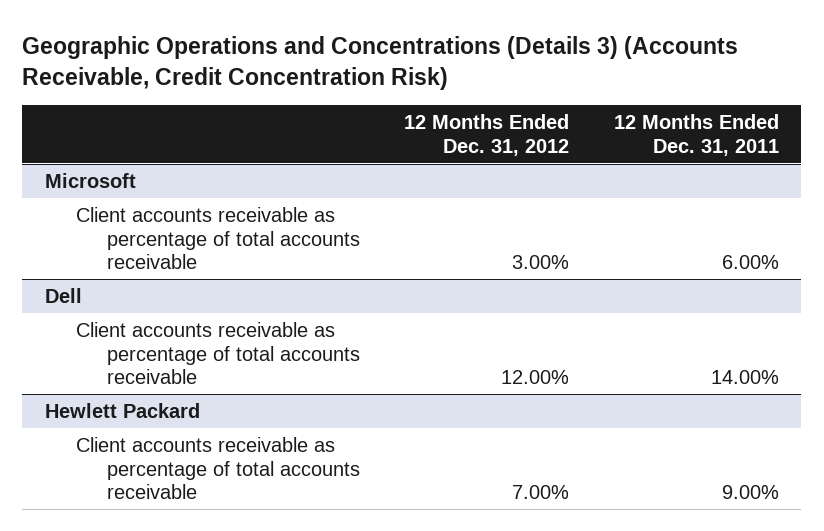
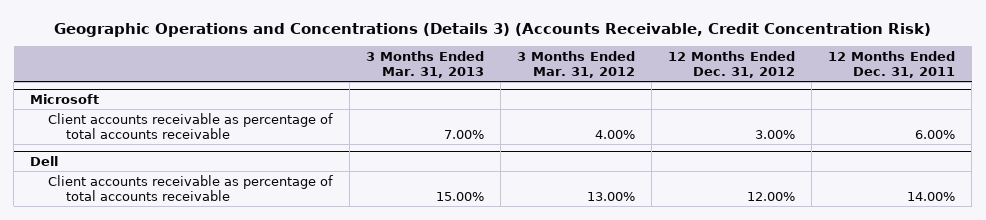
none -> [366,50,485,79] 3 Months Ended Mar. 31, 2013
none -> [517,50,636,79] 3 Months Ended Mar. 31, 2012
[44,402,200,418] Hewlett Packard -> none
[75,436,360,500] Client accounts receivable as percentage of total accounts receivable -> none

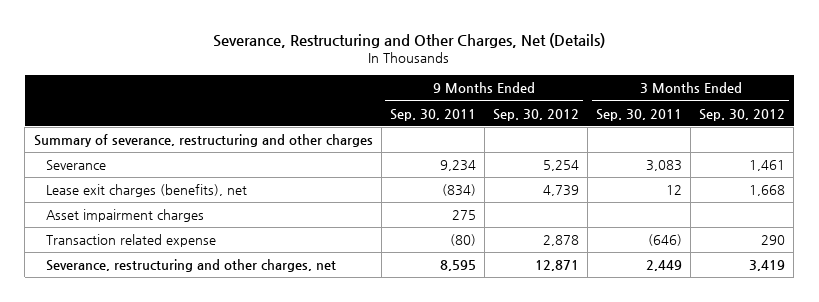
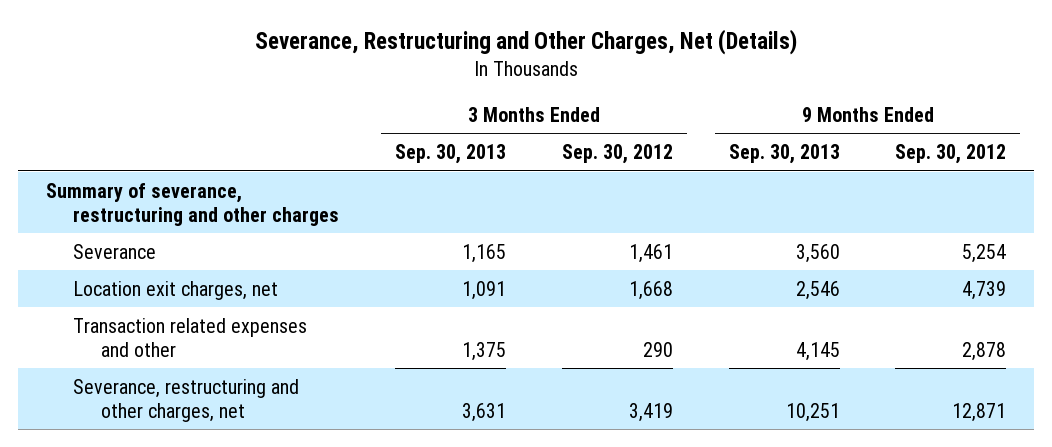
[389,108,476,121] Sep. 30, 2011 -> none
[596,108,683,121] Sep. 30, 2011 -> none
none -> [395,144,507,165] Sep. 30, 2013
none -> [728,144,840,165] Sep. 30, 2013
[46,209,205,223] Asset impairment charges -> none
[46,184,248,198] Lease exit charges (benefits), net -> [73,280,279,300] Location exit charges, net
[46,234,217,248] Transaction related expense -> [73,317,308,357] Transaction related expenses and other

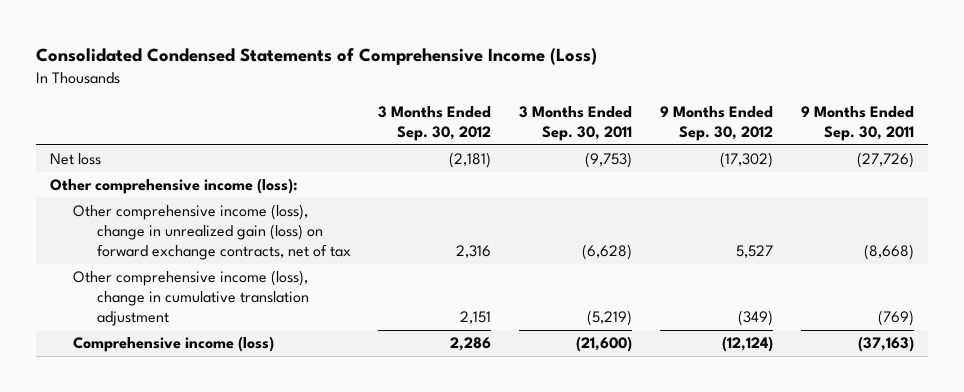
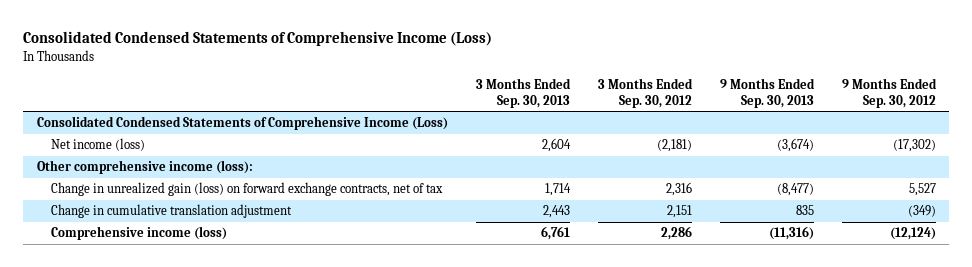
[519,106,633,142] 3 Months Ended Sep. 30, 2011 -> none
[801,106,915,142] 9 Months Ended Sep. 30, 2011 -> none
none -> [475,77,571,108] 3 Months Ended Sep. 30, 2013
none -> [719,77,815,108] 9 Months Ended Sep. 30, 2013
none -> [36,116,448,131] Consolidated Condensed Statements of Comprehensive Income (Loss)
[50,153,102,166] Net loss -> [51,138,146,152] Net income (loss)
[73,204,351,261] Other comprehensive income (loss), change in unrealized gain (loss) on forward exchange contracts, net of tax -> [51,182,444,197] Change in unrealized gain (loss) on forward exchange contracts, net of tax
[73,270,309,327] Other comprehensive income (loss), change in cumulative translation adjustment -> [51,204,293,219] Change in cumulative translation adjustment

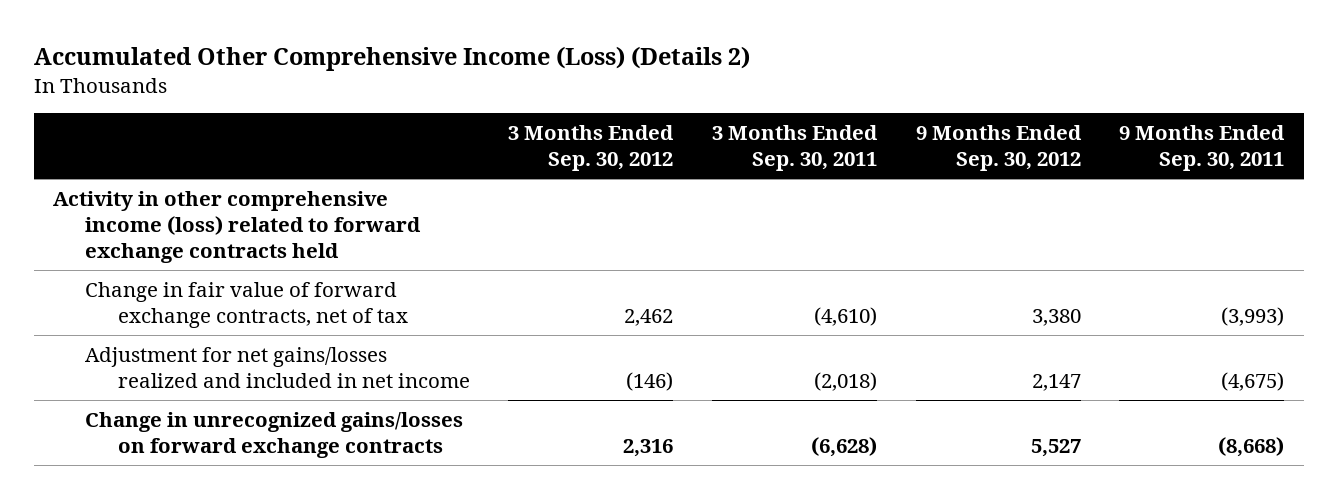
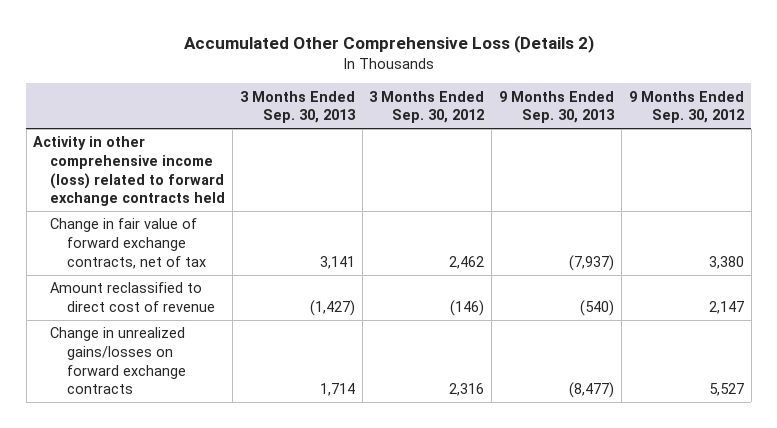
[33,46,750,72] Accumulated Other Comprehensive Income (Loss) (Details 2) -> [183,34,594,53] Accumulated Other Comprehensive Loss (Details 2)
[711,125,878,172] 3 Months Ended Sep. 30, 2011 -> none
[1119,125,1286,172] 9 Months Ended Sep. 30, 2011 -> none
none -> [239,90,356,124] 3 Months Ended Sep. 30, 2013
none -> [499,90,616,124] 9 Months Ended Sep. 30, 2013
[85,346,470,388] Adjustment for net gains/losses realized and included in net income -> [50,282,215,313] Amount reclassified to direct cost of revenue
[85,411,464,458] Change in unrecognized gains/losses on forward exchange contracts -> [50,327,186,395] Change in unrealized gains/losses on forward exchange contracts

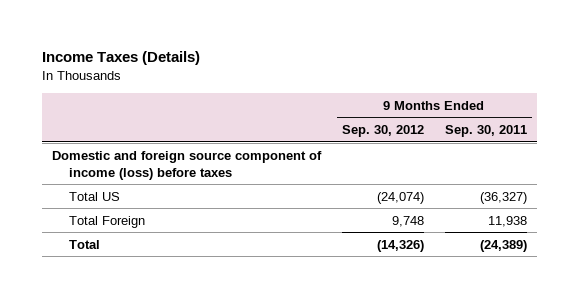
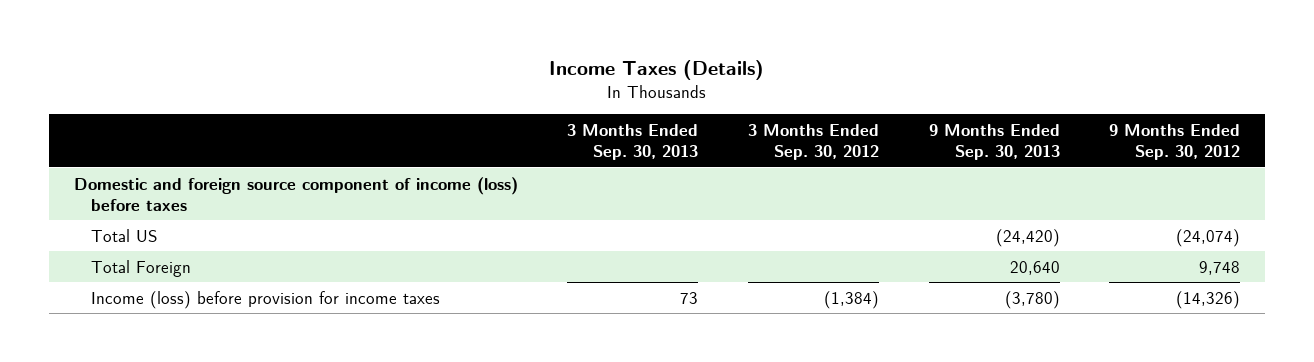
[444,125,527,138] Sep. 30, 2011 -> none
none -> [567,124,699,161] 3 Months Ended Sep. 30, 2013
none -> [748,124,880,161] 3 Months Ended Sep. 30, 2012
none -> [928,124,1060,161] 9 Months Ended Sep. 30, 2013
[68,239,100,249] Total -> [91,290,441,309] Income (loss) before provision for income taxes

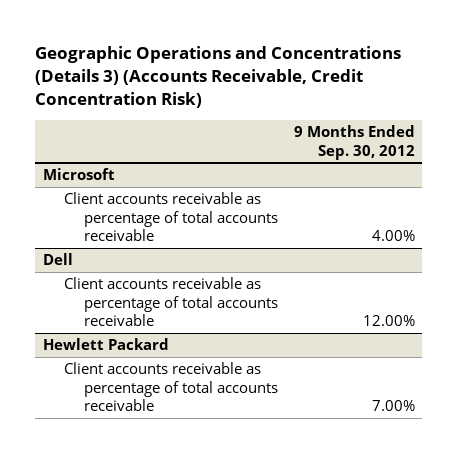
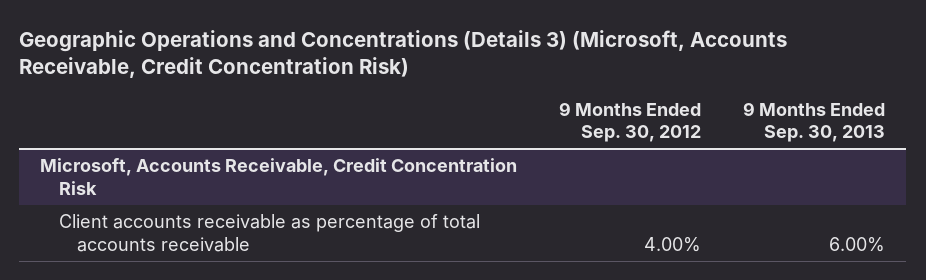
[35,45,402,108] Geographic Operations and Concentrations (Details 3) (Accounts Receivable, Credit Concentration Risk) -> [19,29,788,79] Geographic Operations and Concentrations (Details 3) (Microsoft, Accounts Receivable, Credit Concentration Risk)
none -> [743,101,886,142] 9 Months Ended Sep. 30, 2013
[42,168,115,181] Microsoft -> none
none -> [40,158,518,195] Microsoft, Accounts Receivable, Credit Concentration Risk
[42,253,73,266] Dell -> none
[63,277,279,326] Client accounts receivable as percentage of total accounts receivable -> none
[42,338,169,351] Hewlett Packard -> none
[63,362,279,411] Client accounts receivable as percentage of total accounts receivable -> none

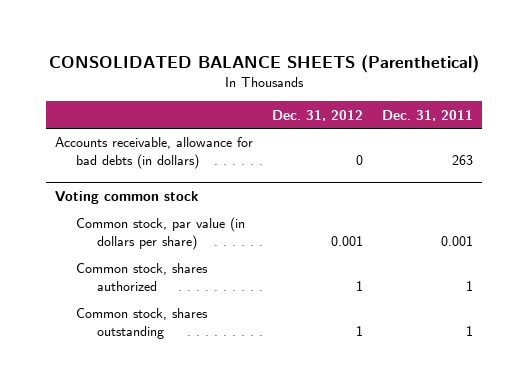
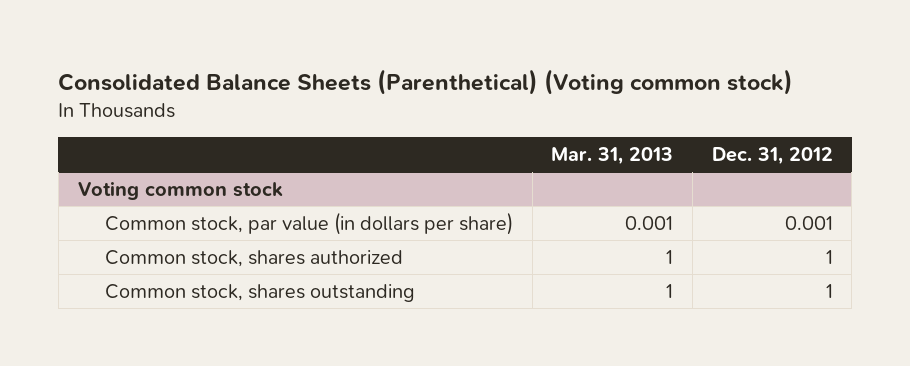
[48,54,479,73] CONSOLIDATED BALANCE SHEETS (Parenthetical) -> [58,68,794,95] Consolidated Balance Sheets (Parenthetical) (Voting common stock)
[381,109,473,121] Dec. 31, 2011 -> none
none -> [551,147,674,166] Mar. 31, 2013
[55,137,254,170] Accounts receivable, allowance for bad debts (in dollars) -> none

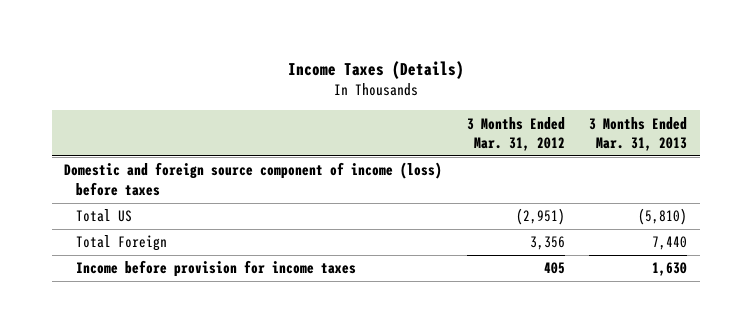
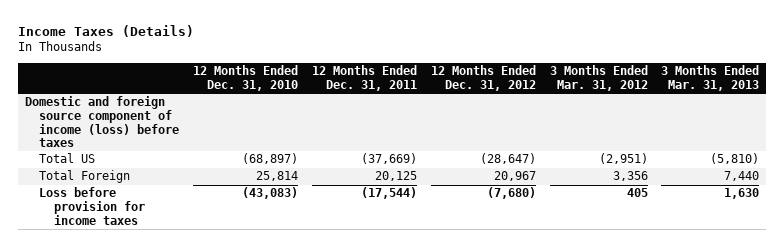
none -> [193,65,299,91] 12 Months Ended Dec. 31, 2010
none -> [311,65,417,91] 12 Months Ended Dec. 31, 2011
none -> [430,65,536,91] 12 Months Ended Dec. 31, 2012
[75,260,356,278] Income before provision for income taxes -> [39,187,145,225] Loss before provision for income taxes

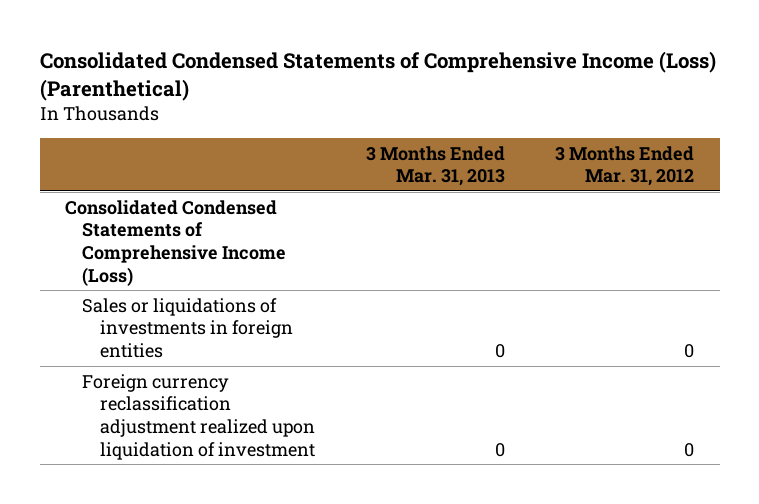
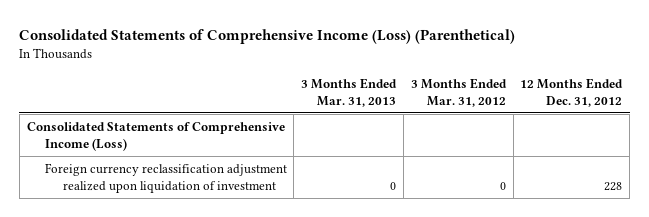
[39,50,716,101] Consolidated Condensed Statements of Comprehensive Income (Loss) (Parenthetical) -> [19,28,516,44] Consolidated Statements of Comprehensive Income (Loss) (Parenthetical)
none -> [520,77,624,107] 12 Months Ended Dec. 31, 2012
[82,297,293,358] Sales or liquidations of investments in foreign entities -> none
[65,199,287,286] Consolidated Condensed Statements of Comprehensive Income (Loss) -> [26,121,285,151] Consolidated Statements of Comprehensive Income (Loss)

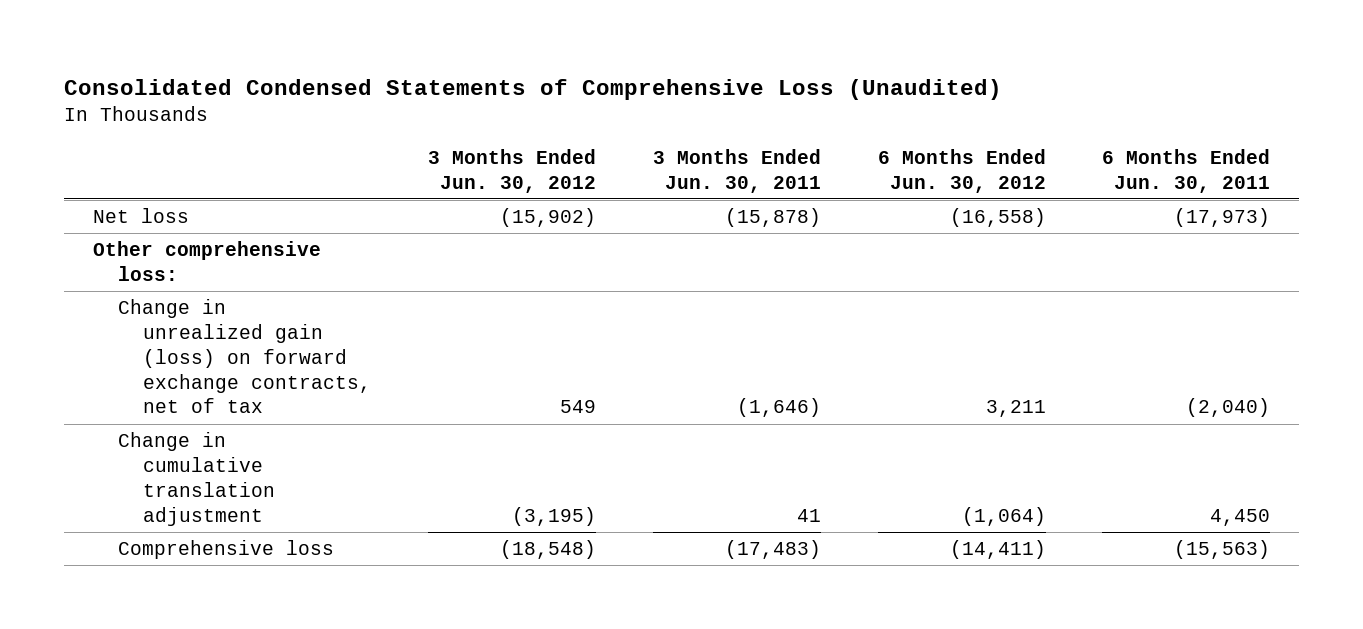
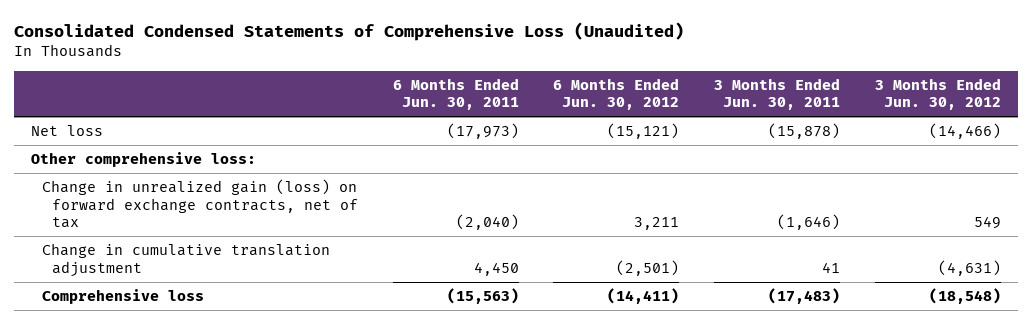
[500,208,597,228] (15,902) -> [928,123,1001,140] (14,466)
[949,208,1046,228] (16,558) -> [607,123,680,140] (15,121)
[512,506,597,526] (3,195) -> [937,259,1001,276] (4,631)
[961,506,1046,526] (1,064) -> [616,259,680,276] (2,501)

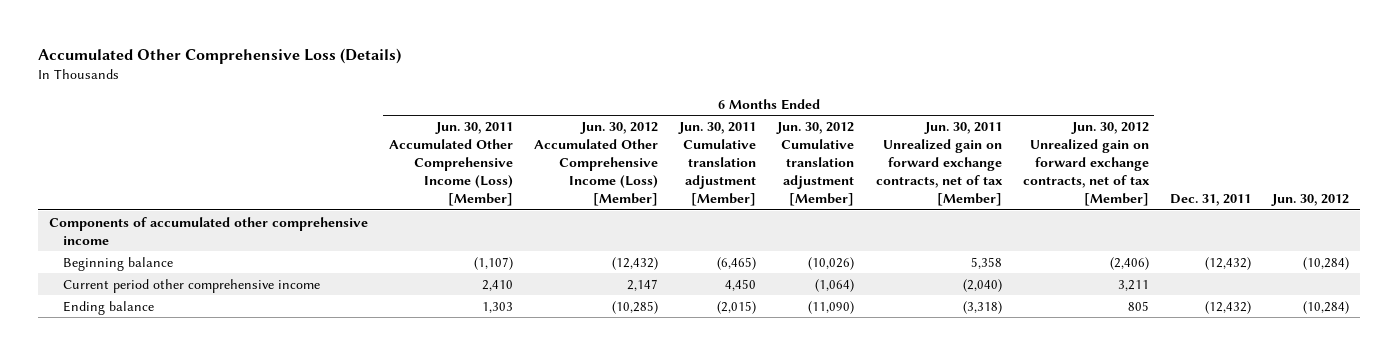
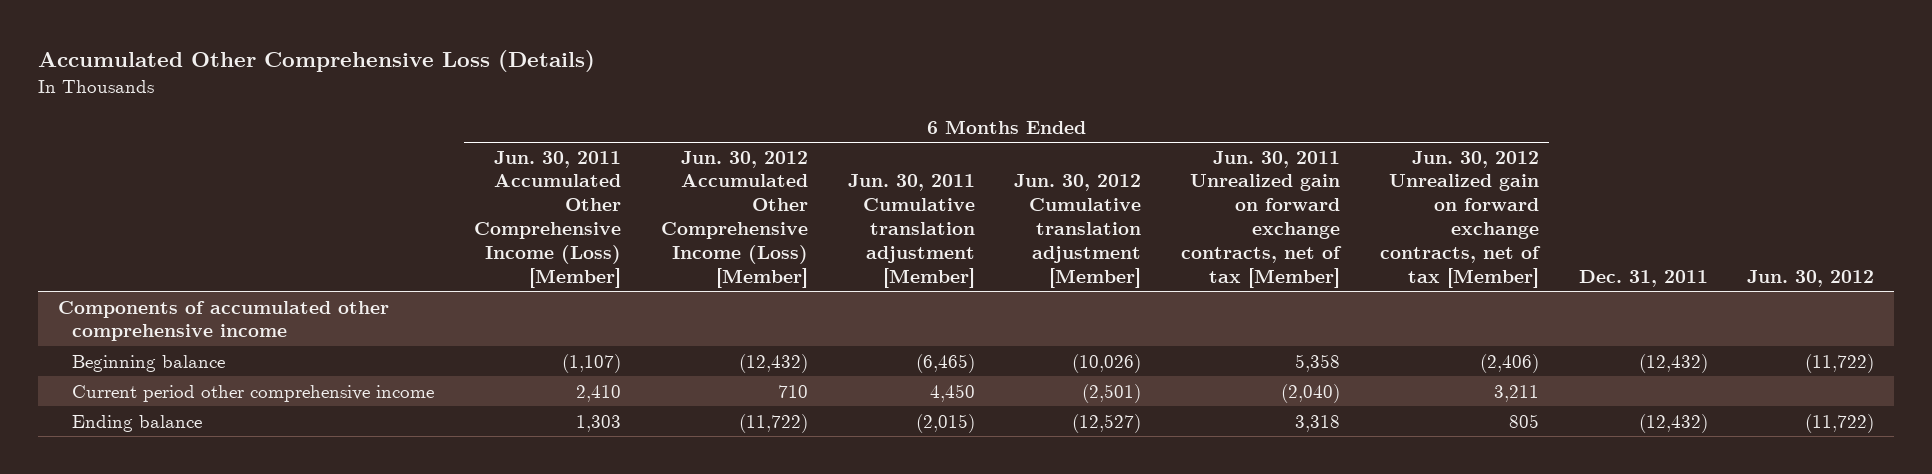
[1303,256,1350,270] (10,284) -> [1805,353,1875,373] (11,722)
[627,278,659,291] 2,147 -> [777,384,808,398] 710
[815,278,855,292] (1,064) -> [1082,383,1142,403] (2,501)
[612,300,659,314] (10,285) -> [738,413,808,433] (11,722)
[808,300,855,314] (11,090) -> [1072,413,1142,433] (12,527)
[962,300,1002,314] (3,318) -> [1295,414,1341,432] 3,318
[1303,300,1350,314] (10,284) -> [1805,413,1875,433] (11,722)

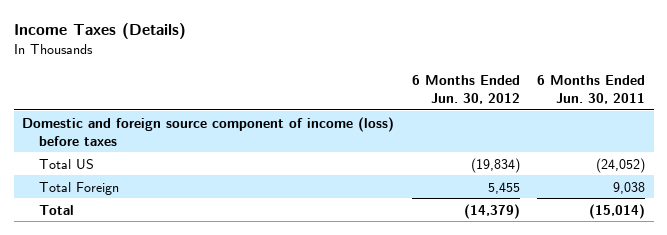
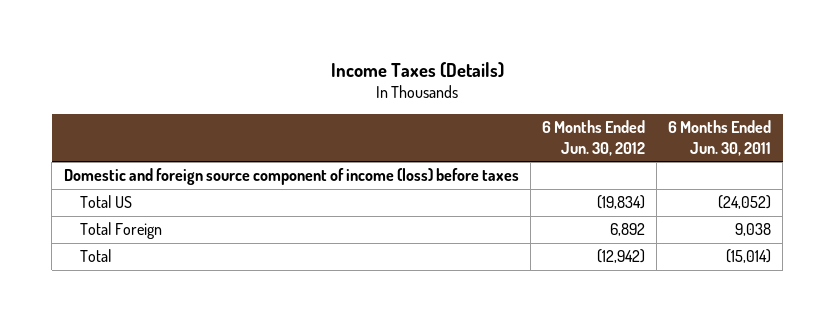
[487,181,520,194] 5,455 -> [609,223,645,237] 6,892
[463,203,520,219] (14,379) -> [596,249,645,264] (12,942)

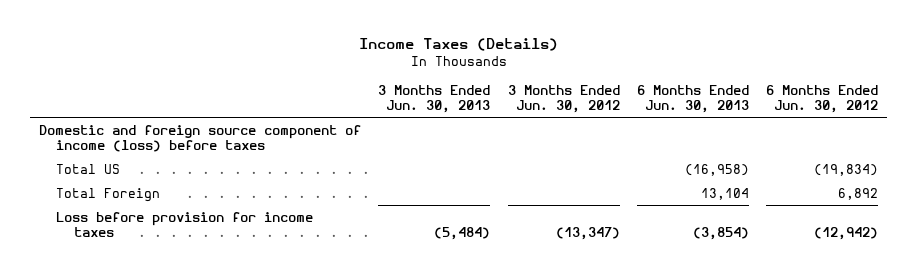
[667,120,771,156] 6 Months Ended Jun. 30, 2011 -> none
none -> [378,85,491,114] 3 Months Ended Jun. 30, 2013
none -> [507,85,620,114] 3 Months Ended Jun. 30, 2012
none -> [637,85,750,114] 6 Months Ended Jun. 30, 2013
[79,249,112,263] Total -> [56,211,314,237] Loss before provision for income taxes

